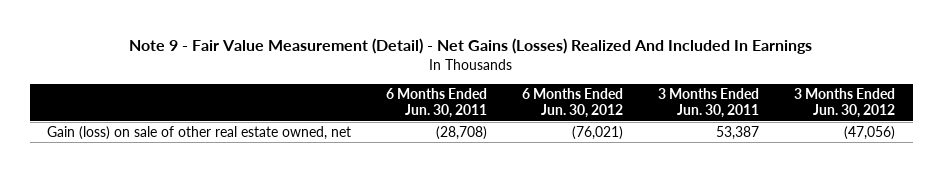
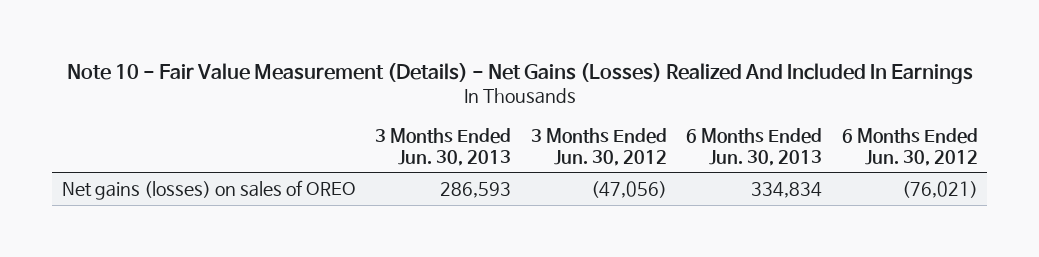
[129,38,813,55] Note 9 - Fair Value Measurement (Detail) - Net Gains (Losses) Realized And Included In Earnings -> [66,62,973,84] Note 10 - Fair Value Measurement (Details) - Net Gains (Losses) Realized And Included In Earnings
[386,87,488,119] 6 Months Ended Jun. 30, 2011 -> none
[658,87,760,119] 3 Months Ended Jun. 30, 2011 -> none
none -> [375,127,512,166] 3 Months Ended Jun. 30, 2013
none -> [686,127,823,166] 6 Months Ended Jun. 30, 2013
[47,126,352,141] Gain (loss) on sale of other real estate owned, net -> [61,180,356,201] Net gains (losses) on sales of OREO

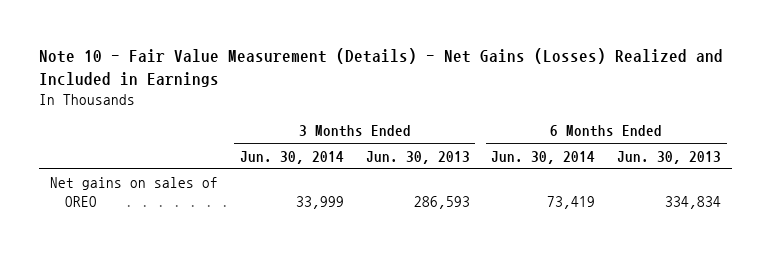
[66,62,973,84] Note 10 - Fair Value Measurement (Details) - Net Gains (Losses) Realized And Included In Earnings -> [38,48,723,87] Note 10 - Fair Value Measurement (Details) - Net Gains (Losses) Realized and Included in Earnings
[530,127,667,166] 3 Months Ended Jun. 30, 2012 -> none
[841,127,978,166] 6 Months Ended Jun. 30, 2012 -> none
none -> [239,150,344,164] Jun. 30, 2014
none -> [491,150,596,164] Jun. 30, 2014
[61,180,356,201] Net gains (losses) on sales of OREO -> [49,177,218,208] Net gains on sales of OREO

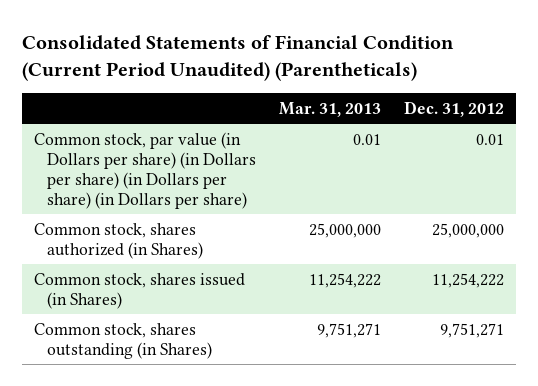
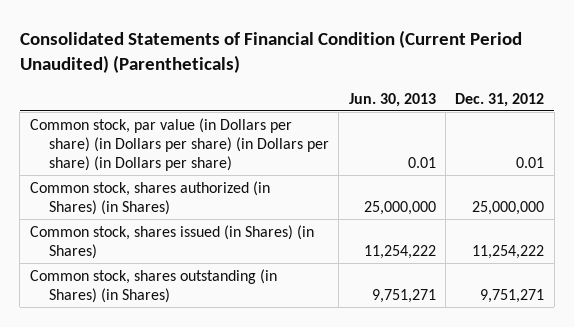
[278,101,381,117] Mar. 31, 2013 -> none
none -> [348,92,436,107] Jun. 30, 2013
[33,222,203,259] Common stock, shares authorized (in Shares) -> [29,180,270,215] Common stock, shares authorized (in Shares) (in Shares)
[33,272,245,309] Common stock, shares issued (in Shares) -> [29,224,314,259] Common stock, shares issued (in Shares) (in Shares)
[33,322,212,359] Common stock, shares outstanding (in Shares) -> [29,268,277,303] Common stock, shares outstanding (in Shares) (in Shares)

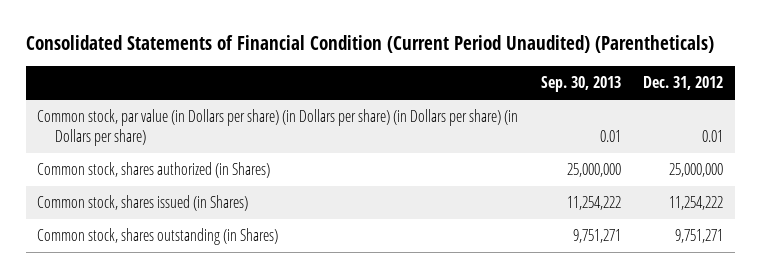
[348,92,436,107] Jun. 30, 2013 -> none
none -> [540,76,621,93] Sep. 30, 2013
[29,180,270,215] Common stock, shares authorized (in Shares) (in Shares) -> [36,162,270,179] Common stock, shares authorized (in Shares)
[29,224,314,259] Common stock, shares issued (in Shares) (in Shares) -> [36,195,248,212] Common stock, shares issued (in Shares)
[29,268,277,303] Common stock, shares outstanding (in Shares) (in Shares) -> [36,228,278,246] Common stock, shares outstanding (in Shares)

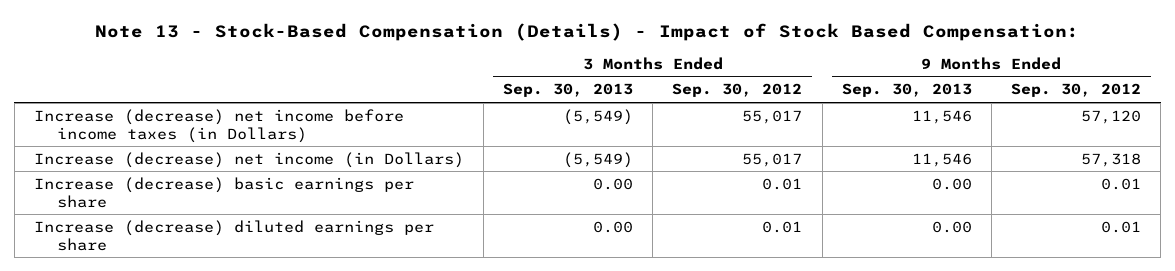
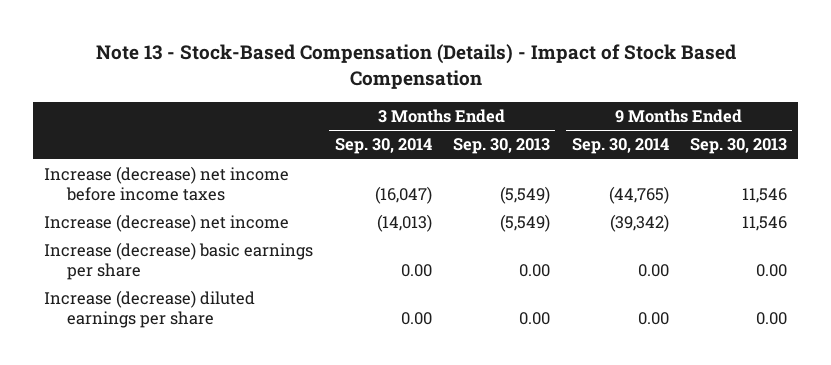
[95,22,1080,41] Note 13 - Stock-Based Compensation (Details) - Impact of Stock Based Compensation: -> [95,44,736,90] Note 13 - Stock-Based Compensation (Details) - Impact of Stock Based Compensation
[672,83,803,98] Sep. 30, 2012 -> none
[1010,83,1141,98] Sep. 30, 2012 -> none
none -> [334,138,432,155] Sep. 30, 2014
none -> [571,138,669,155] Sep. 30, 2014
[33,108,404,143] Increase (decrease) net income before income taxes (in Dollars) -> [44,166,290,202] Increase (decrease) net income before income taxes
[33,151,464,168] Increase (decrease) net income (in Dollars) -> [44,214,290,233] Increase (decrease) net income

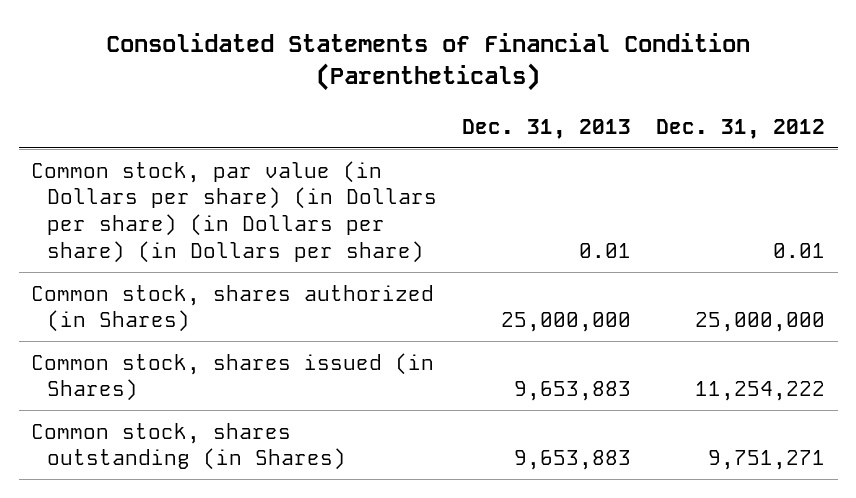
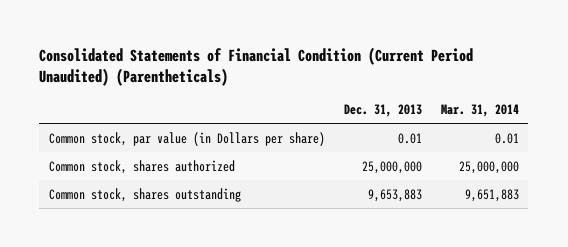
[106,32,751,92] Consolidated Statements of Financial Condition (Parentheticals) -> [39,46,474,86] Consolidated Statements of Financial Condition (Current Period Unaudited) (Parentheticals)
[656,118,826,139] Dec. 31, 2012 -> none
none -> [440,104,519,118] Mar. 31, 2014
[31,352,435,402] Common stock, shares issued (in Shares) -> none
[31,160,437,263] Common stock, par value (in Dollars per share) (in Dollars per share) (in Dollars per share) (in Dollars per share) -> [48,131,325,146] Common stock, par value (in Dollars per share)
[31,284,435,333] Common stock, shares authorized (in Shares) -> [48,159,235,174] Common stock, shares authorized
[31,422,346,471] Common stock, shares outstanding (in Shares) -> [48,187,241,202] Common stock, shares outstanding

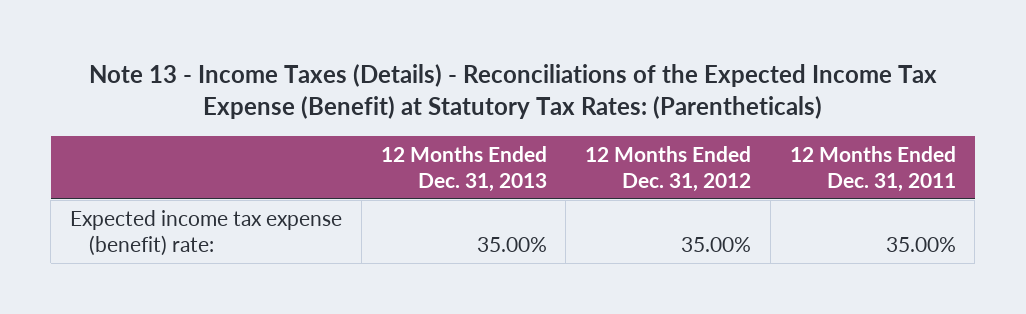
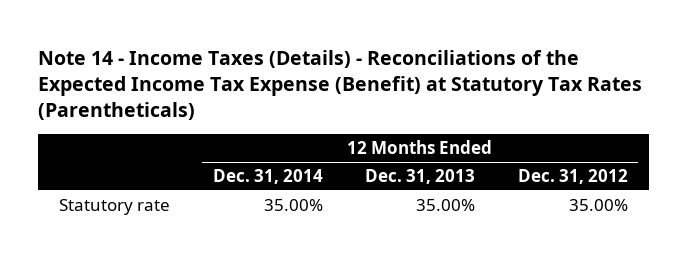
[88,64,937,120] Note 13 - Income Taxes (Details) - Reconciliations of the Expected Income Tax Expense (Benefit) at Statutory Tax Rates: (Parentheticals) -> [38,49,643,121] Note 14 - Income Taxes (Details) - Reconciliations of the Expected Income Tax Expense (Benefit) at Statutory Tax Rates (Parentheticals)
[789,146,956,192] 12 Months Ended Dec. 31, 2011 -> none
none -> [212,169,323,185] Dec. 31, 2014
[70,210,343,256] Expected income tax expense (benefit) rate: -> [59,198,171,215] Statutory rate

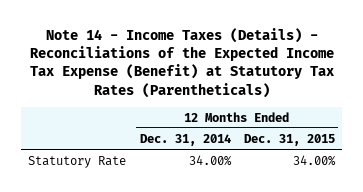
[365,169,476,185] Dec. 31, 2013 -> none
[517,169,628,185] Dec. 31, 2012 -> none
none -> [244,133,336,146] Dec. 31, 2015
[59,198,171,215] Statutory rate -> [27,155,126,168] Statutory Rate
[263,198,323,211] 35.00% -> [188,154,232,166] 34.00%

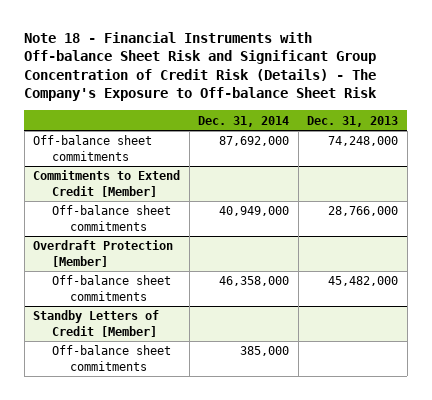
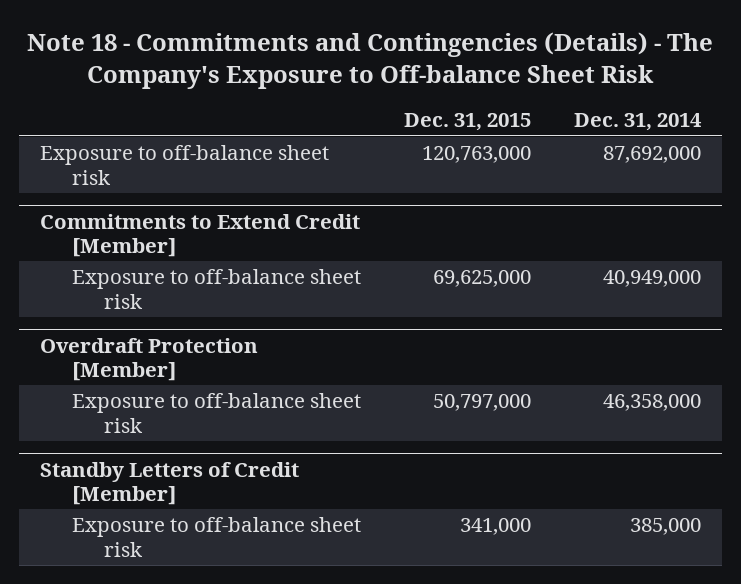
[24,31,378,102] Note 18 - Financial Instruments with Off-balance Sheet Risk and Significant Group Concentration of Credit Risk (Details) - The Company's Exposure to Off-balance Sheet Risk -> [27,31,714,90] Note 18 - Commitments and Contingencies (Details) - The Company's Exposure to Off-balance Sheet Risk
[307,115,399,127] Dec. 31, 2013 -> none
none -> [403,113,531,132] Dec. 31, 2015
[33,135,153,161] Off-balance sheet commitments -> [40,145,330,185] Exposure to off-balance sheet risk
[51,205,171,231] Off-balance sheet commitments -> [72,269,362,309] Exposure to off-balance sheet risk
[51,275,171,301] Off-balance sheet commitments -> [72,393,362,433] Exposure to off-balance sheet risk
[51,345,171,371] Off-balance sheet commitments -> [72,517,362,557] Exposure to off-balance sheet risk

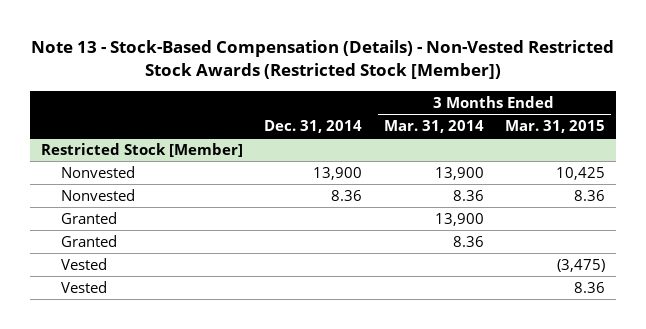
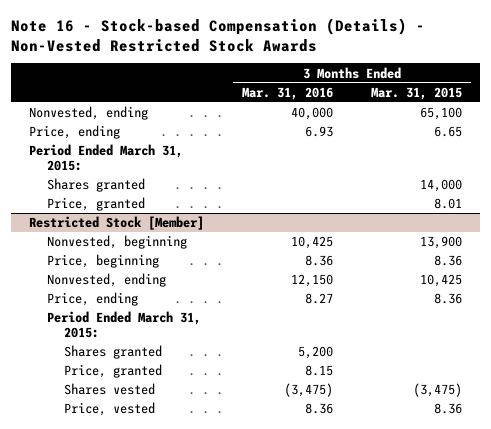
[30,40,614,80] Note 13 - Stock-Based Compensation (Details) - Non-Vested Restricted Stock Awards (Restricted Stock [Member]) -> [10,17,425,52] Note 16 - Stock-based Compensation (Details) - Non-Vested Restricted Stock Awards
[264,119,363,133] Dec. 31, 2014 -> none
[383,119,484,133] Mar. 31, 2014 -> none
none -> [241,86,333,100] Mar. 31, 2016
none -> [29,106,149,121] Nonvested, ending
none -> [29,125,121,140] Price, ending
none -> [29,144,184,172] Period Ended March 31, 2015:
none -> [46,178,145,193] Shares granted
none -> [46,197,145,212] Price, granted
[60,165,135,178] Nonvested -> [46,235,187,250] Nonvested, beginning
[556,166,606,180] 10,425 -> [419,236,462,250] 13,900
[60,188,135,201] Nonvested -> [46,254,159,269] Price, beginning
none -> [46,273,166,288] Nonvested, ending
none -> [46,292,138,307] Price, ending
none -> [46,311,201,339] Period Ended March 31, 2015:
[60,211,117,224] Granted -> [64,345,163,360] Shares granted
[60,234,117,247] Granted -> [64,364,163,379] Price, granted
[60,257,107,270] Vested -> [64,383,156,396] Shares vested
[60,280,107,293] Vested -> [64,402,156,417] Price, vested

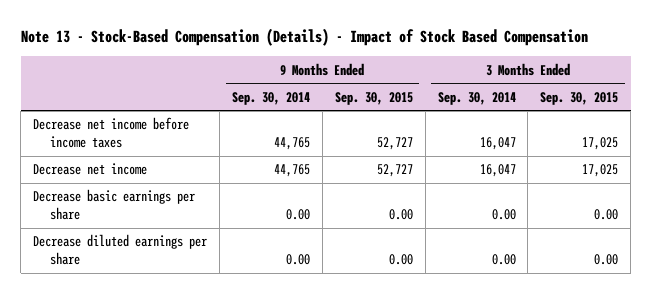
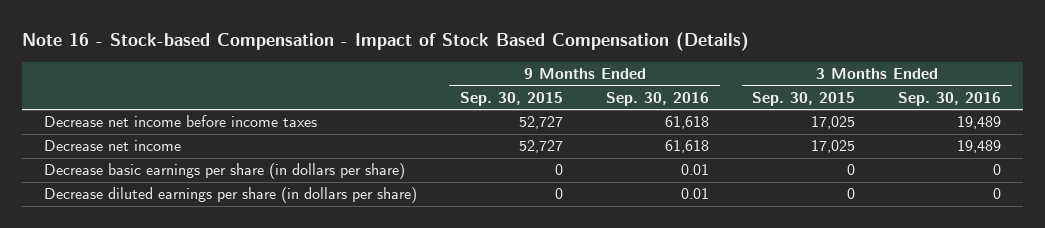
[20,28,588,47] Note 13 - Stock-Based Compensation (Details) - Impact of Stock Based Compensation -> [22,32,750,52] Note 16 - Stock-based Compensation - Impact of Stock Based Compensation (Details)
[231,91,310,105] Sep. 30, 2014 -> none
[437,91,516,105] Sep. 30, 2014 -> none
none -> [606,91,710,106] Sep. 30, 2016
none -> [898,91,1002,106] Sep. 30, 2016
[33,189,196,220] Decrease basic earnings per share -> [44,163,406,180] Decrease basic earnings per share (in dollars per share)
[388,208,413,220] 0.00 -> [555,164,564,176] 0
[594,208,619,220] 0.00 -> [847,164,856,176] 0
[33,234,208,265] Decrease diluted earnings per share -> [44,187,418,204] Decrease diluted earnings per share (in dollars per share)
[388,253,413,265] 0.00 -> [555,188,564,200] 0
[594,253,619,265] 0.00 -> [847,188,856,200] 0

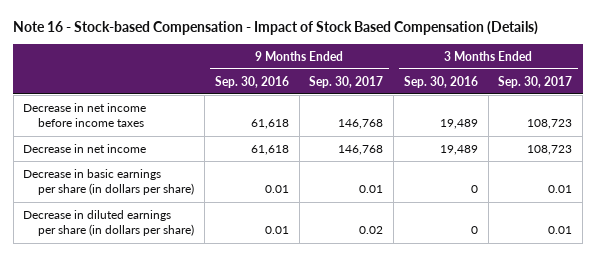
[460,91,564,106] Sep. 30, 2015 -> none
[752,91,856,106] Sep. 30, 2015 -> none
none -> [309,75,384,88] Sep. 30, 2017
none -> [498,75,573,88] Sep. 30, 2017
[44,115,318,128] Decrease net income before income taxes -> [23,102,147,128] Decrease in net income before income taxes
[44,140,182,152] Decrease net income -> [23,143,147,153] Decrease in net income
[44,163,406,180] Decrease basic earnings per share (in dollars per share) -> [23,168,195,196] Decrease in basic earnings per share (in dollars per share)
[44,187,418,204] Decrease diluted earnings per share (in dollars per share) -> [23,209,195,237] Decrease in diluted earnings per share (in dollars per share)

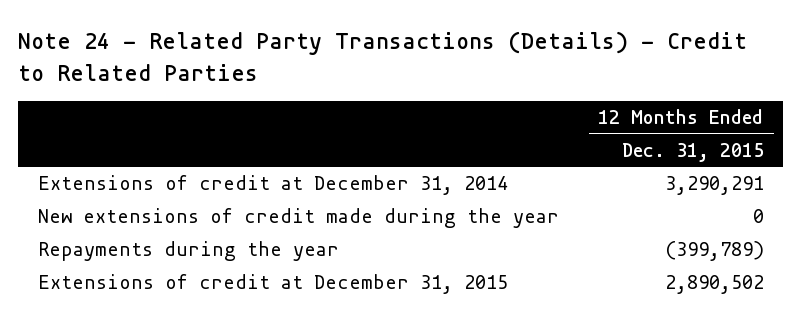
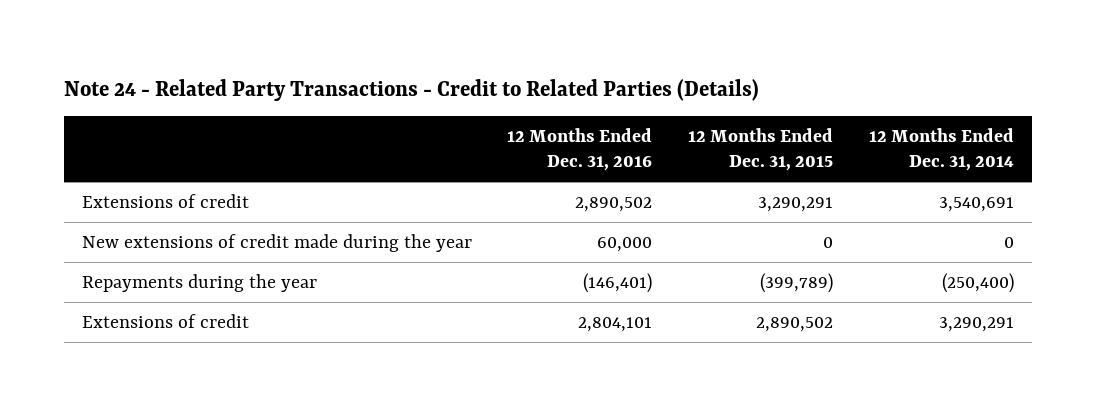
[18,31,748,81] Note 24 - Related Party Transactions (Details) - Credit to Related Parties -> [63,78,759,101] Note 24 - Related Party Transactions - Credit to Related Parties (Details)
none -> [507,128,653,171] 12 Months Ended Dec. 31, 2016
none -> [868,128,1014,171] 12 Months Ended Dec. 31, 2014
[38,175,509,196] Extensions of credit at December 31, 2014 -> [81,193,249,208] Extensions of credit
[38,274,509,295] Extensions of credit at December 31, 2015 -> [81,313,249,328] Extensions of credit

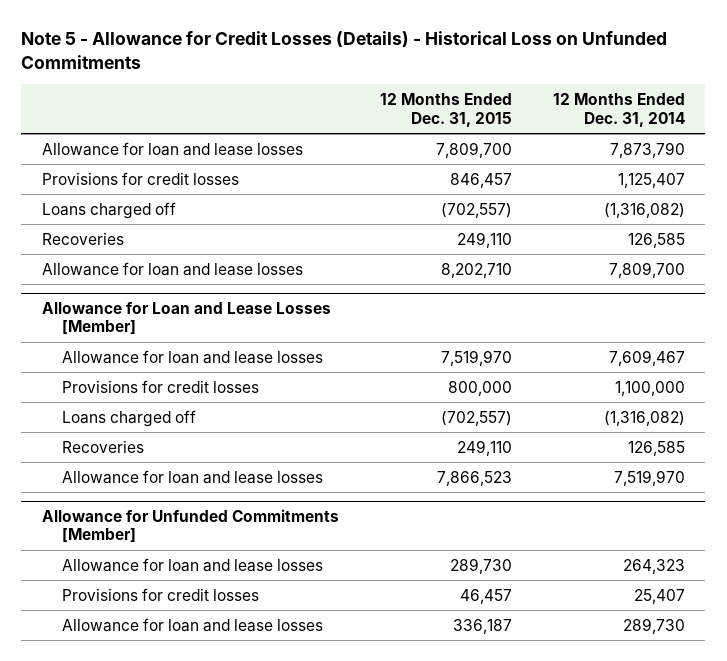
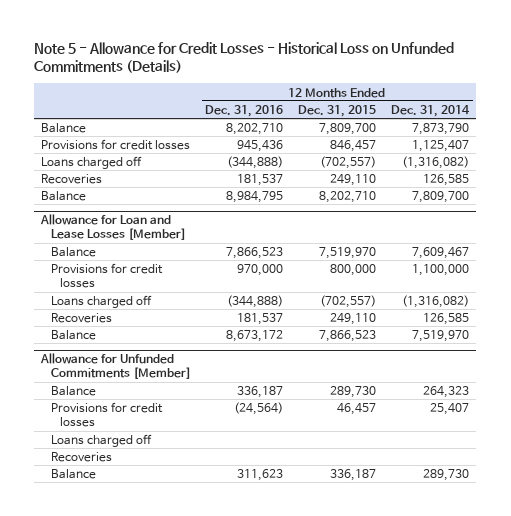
[21,31,668,70] Note 5 - Allowance for Credit Losses (Details) - Historical Loss on Unfunded Commitments -> [34,41,455,74] Note 5 - Allowance for Credit Losses - Historical Loss on Unfunded Commitments (Details)
none -> [205,104,284,117] Dec. 31, 2016
[41,141,303,156] Allowance for loan and lease losses -> [41,123,87,134] Balance
[41,261,303,276] Allowance for loan and lease losses -> [41,191,87,202] Balance
[61,349,323,364] Allowance for loan and lease losses -> [50,247,96,258] Balance
[61,469,323,484] Allowance for loan and lease losses -> [50,330,96,341] Balance
[61,557,323,572] Allowance for loan and lease losses -> [50,386,96,397] Balance
none -> [50,434,152,448] Loans charged off
none -> [50,452,112,463] Recoveries
[61,617,323,632] Allowance for loan and lease losses -> [50,469,96,480] Balance

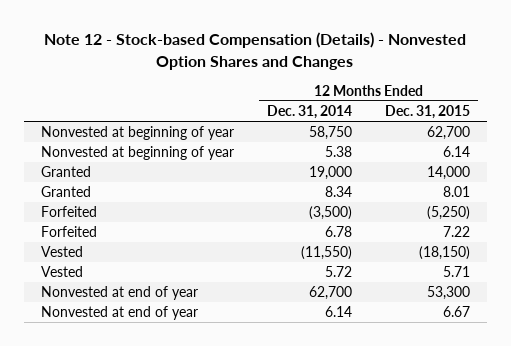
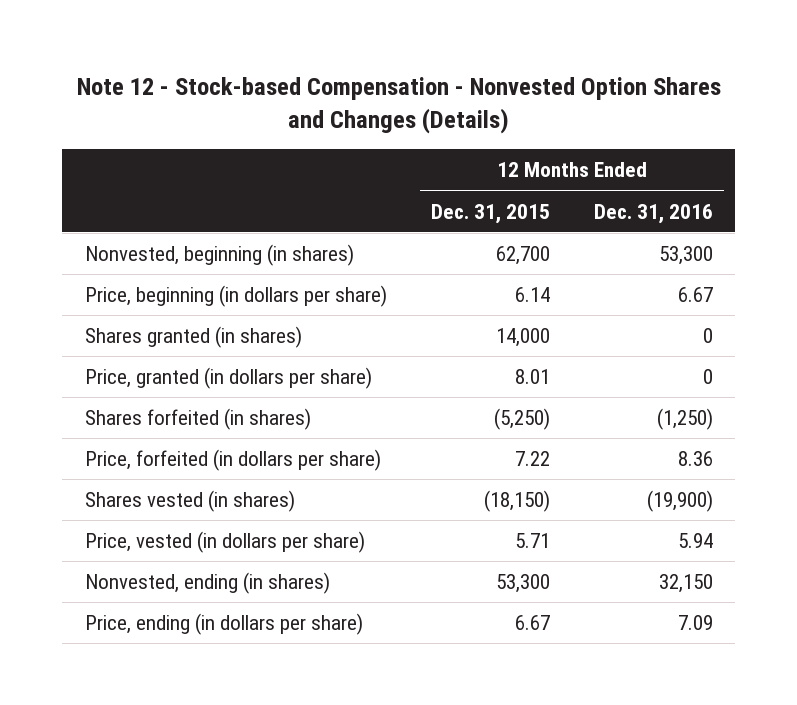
[44,32,467,70] Note 12 - Stock-based Compensation (Details) - Nonvested Option Shares and Changes -> [76,77,721,135] Note 12 - Stock-based Compensation - Nonvested Option Shares and Changes (Details)
[266,104,352,119] Dec. 31, 2014 -> none
none -> [593,203,713,224] Dec. 31, 2016
[40,166,91,178] Granted -> none
[40,186,91,198] Granted -> none
[40,126,234,141] Nonvested at beginning of year -> [84,244,354,267] Nonvested, beginning (in shares)
[40,146,234,161] Nonvested at beginning of year -> [84,285,387,308] Price, beginning (in dollars per share)
none -> [84,326,302,349] Shares granted (in shares)
none -> [84,367,372,390] Price, granted (in dollars per share)
[40,206,97,218] Forfeited -> [84,408,311,431] Shares forfeited (in shares)
[40,226,97,238] Forfeited -> [84,449,381,472] Price, forfeited (in dollars per share)
[40,246,83,258] Vested -> [84,490,295,513] Shares vested (in shares)
[40,266,83,278] Vested -> [84,531,365,554] Price, vested (in dollars per share)
[40,286,198,301] Nonvested at end of year -> [84,572,330,595] Nonvested, ending (in shares)
[40,306,198,321] Nonvested at end of year -> [84,613,363,636] Price, ending (in dollars per share)

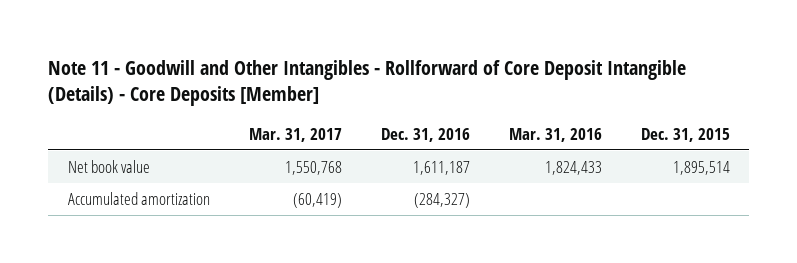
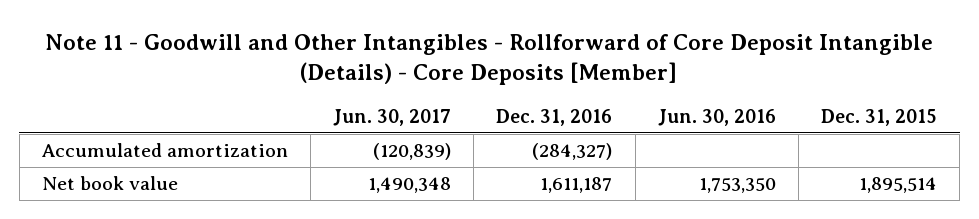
[248,127,342,142] Mar. 31, 2017 -> none
[508,127,602,142] Mar. 31, 2016 -> none
none -> [333,108,452,126] Jun. 30, 2017
none -> [657,108,776,126] Jun. 30, 2016
[67,159,150,173] Net book value -> [42,176,179,191] Net book value

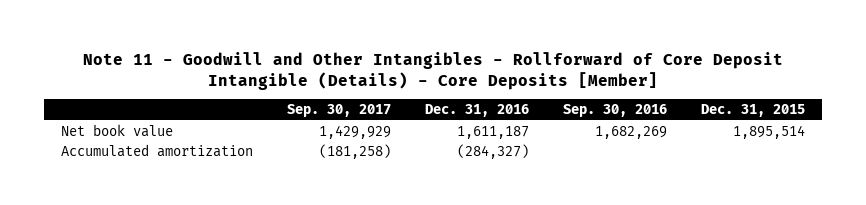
[333,108,452,126] Jun. 30, 2017 -> none
[657,108,776,126] Jun. 30, 2016 -> none
none -> [287,103,392,117] Sep. 30, 2017
none -> [563,103,668,117] Sep. 30, 2016
[42,143,289,158] Accumulated amortization -> [60,143,253,157] Accumulated amortization

